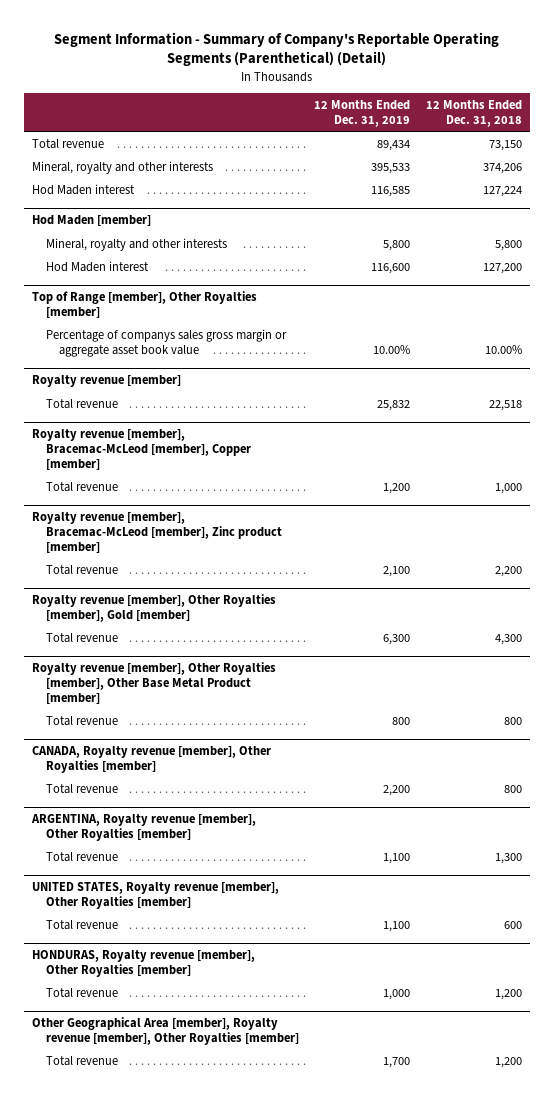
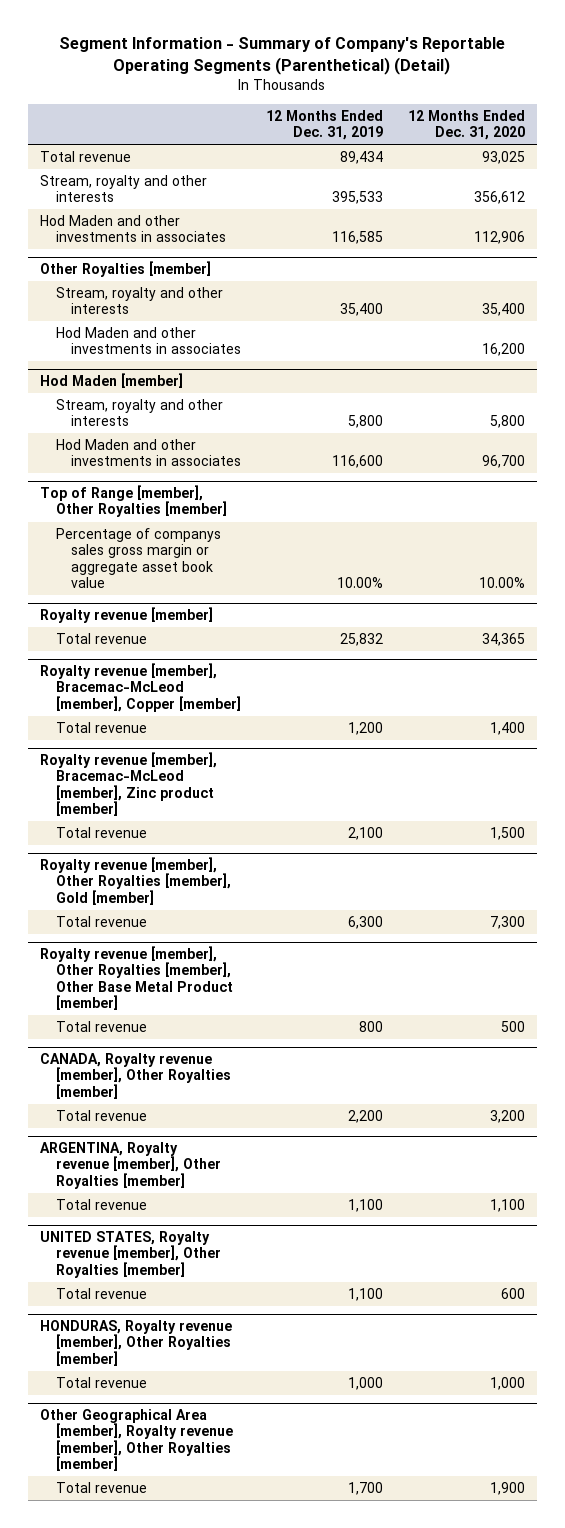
[426,99,523,127] 12 Months Ended Dec. 31, 2018 -> none
none -> [407,110,525,141] 12 Months Ended Dec. 31, 2020
[32,160,214,174] Mineral, royalty and other interests -> [39,175,207,203] Stream, royalty and other interests
[32,183,136,195] Hod Maden interest -> [39,215,226,243] Hod Maden and other investments in associates
none -> [39,261,211,278] Other Royalties [member]
none -> [55,287,223,315] Stream, royalty and other interests
none -> [55,327,242,355] Hod Maden and other investments in associates
[45,237,227,251] Mineral, royalty and other interests -> [55,399,223,427] Stream, royalty and other interests
[45,260,149,272] Hod Maden interest -> [55,439,242,467] Hod Maden and other investments in associates

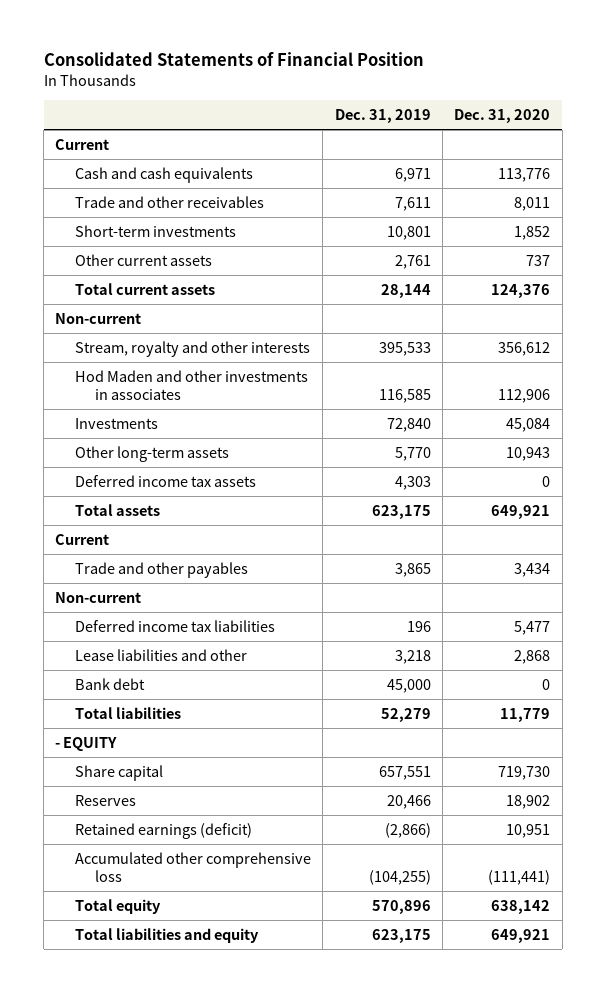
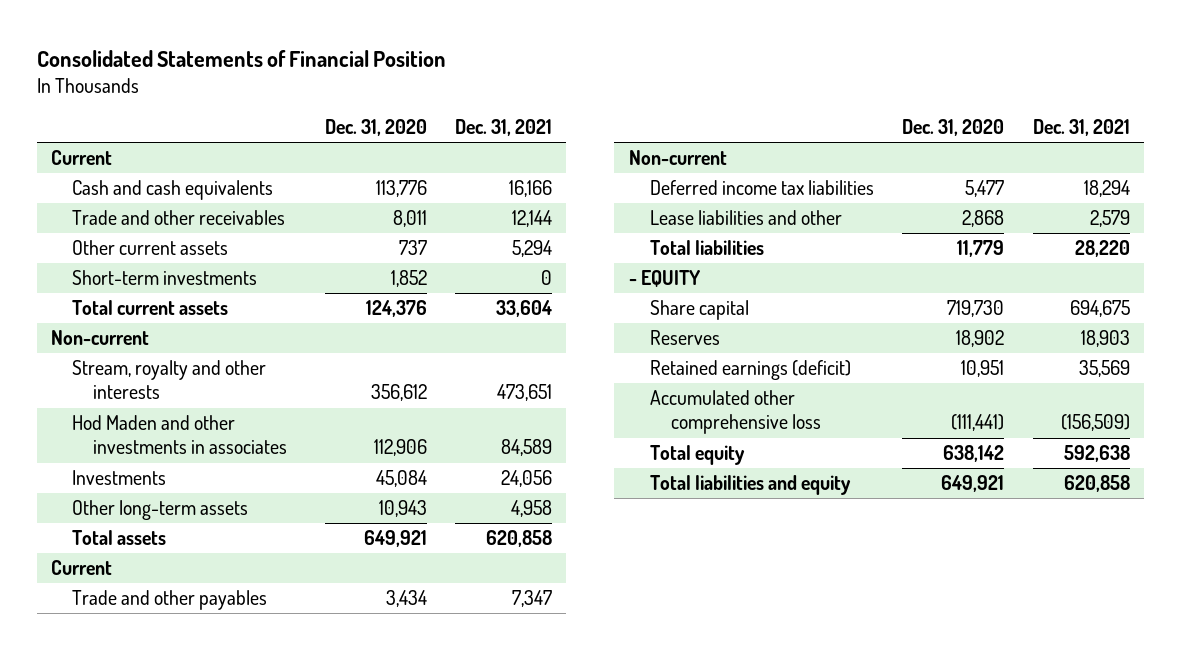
[334,109,431,124] Dec. 31, 2019 -> none
none -> [455,119,553,137] Dec. 31, 2021
[75,224,237,237] Short-term investments -> [72,270,258,286] Short-term investments
[75,474,257,487] Deferred income tax assets -> none
[75,677,146,690] Bank debt -> none

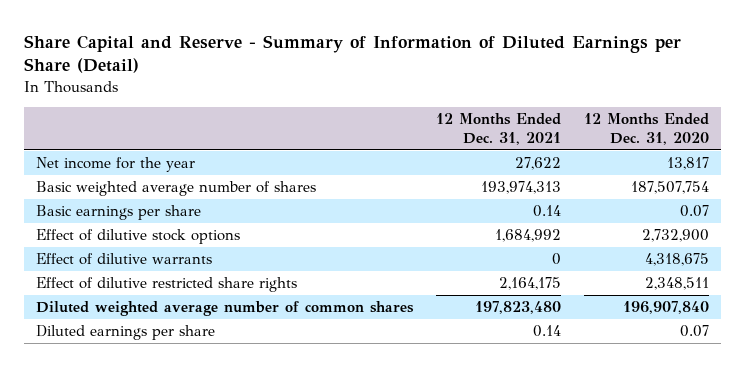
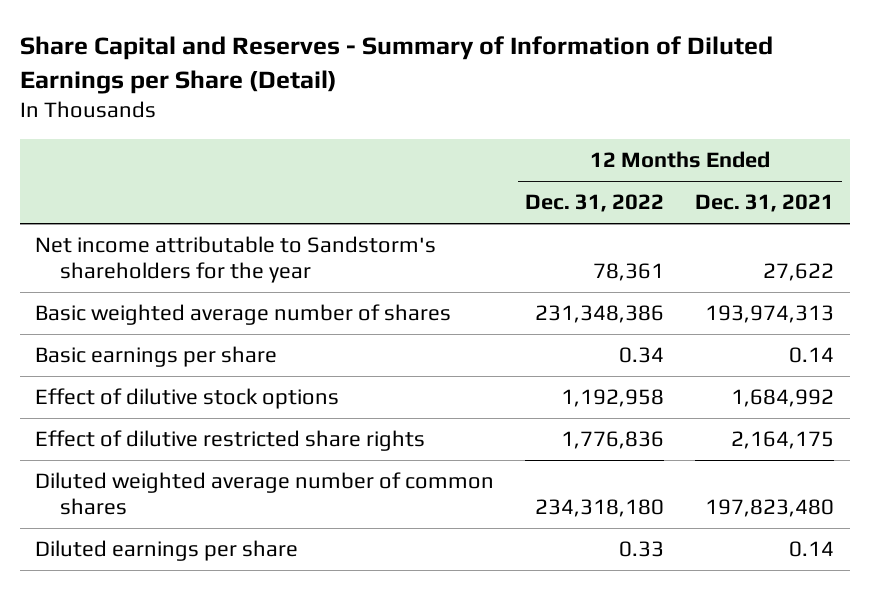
[24,34,682,74] Share Capital and Reserve - Summary of Information of Diluted Earnings per Share (Detail) -> [19,35,773,94] Share Capital and Reserves - Summary of Information of Diluted Earnings per Share (Detail)
[584,113,710,146] 12 Months Ended Dec. 31, 2020 -> none
none -> [525,194,665,213] Dec. 31, 2022
[36,157,196,173] Net income for the year -> [35,236,437,284] Net income attributable to Sandstorm's shareholders for the year
[36,253,213,266] Effect of dilutive warrants -> none

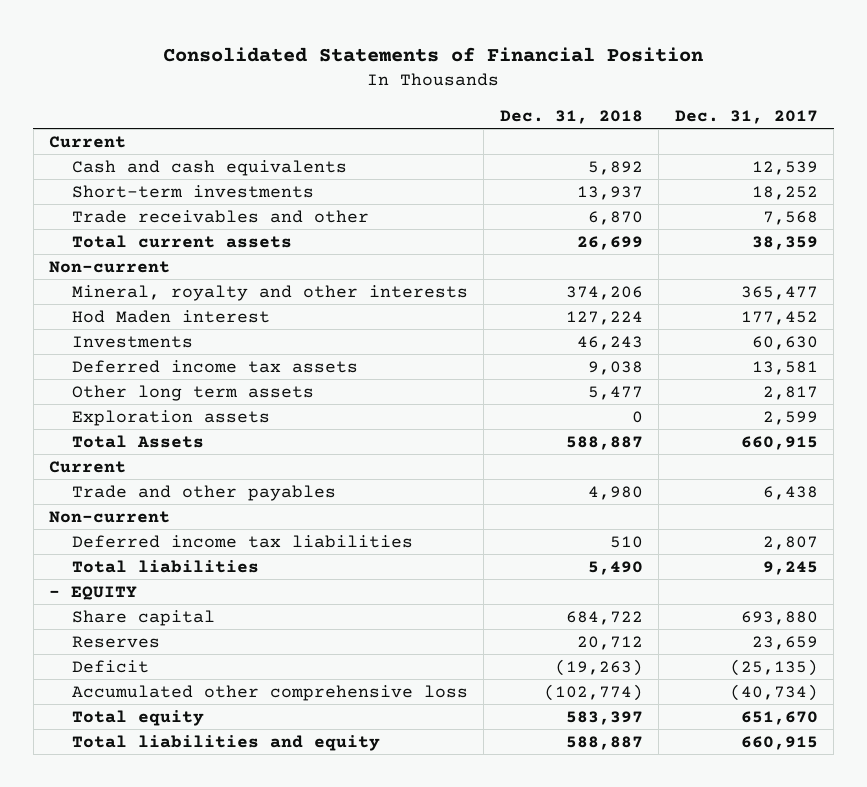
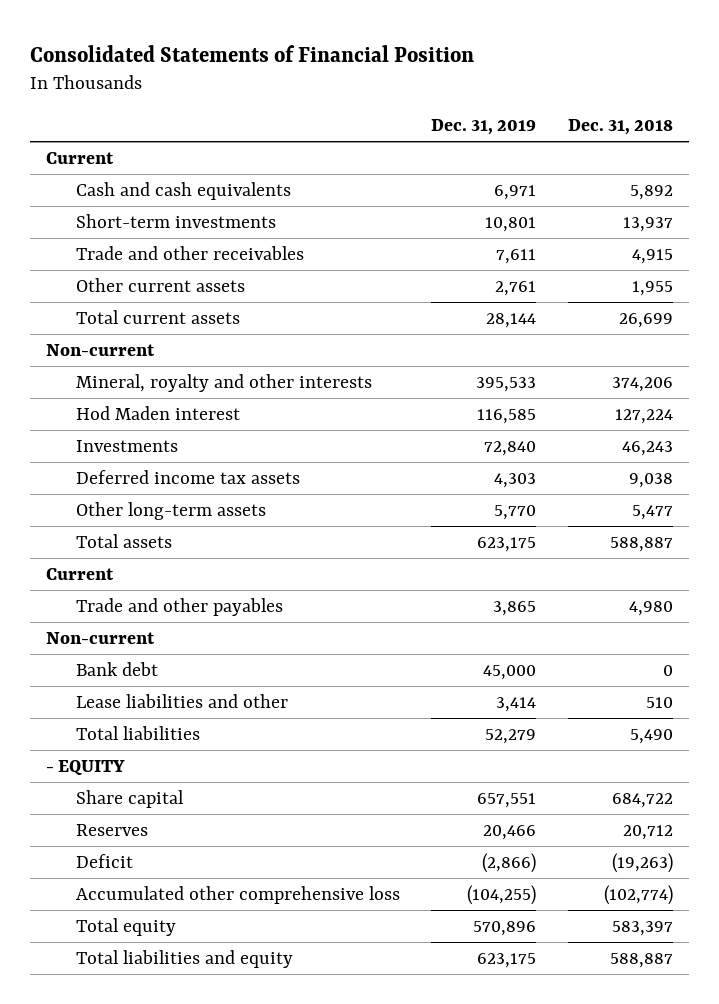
[674,109,818,124] Dec. 31, 2017 -> none
none -> [431,118,537,135] Dec. 31, 2019
[72,209,370,223] Trade receivables and other -> [75,245,304,260] Trade and other receivables
[587,210,643,225] 6,870 -> [631,248,673,264] 4,915
none -> [75,277,245,292] Other current assets
[72,409,271,426] Exploration assets -> none
[72,384,315,401] Other long term assets -> [75,501,266,520] Other long-term assets
[72,434,205,448] Total Assets -> [75,533,172,548] Total assets
[72,534,414,548] Deferred income tax liabilities -> none
none -> [75,661,158,676] Bank debt
none -> [75,693,288,708] Lease liabilities and other

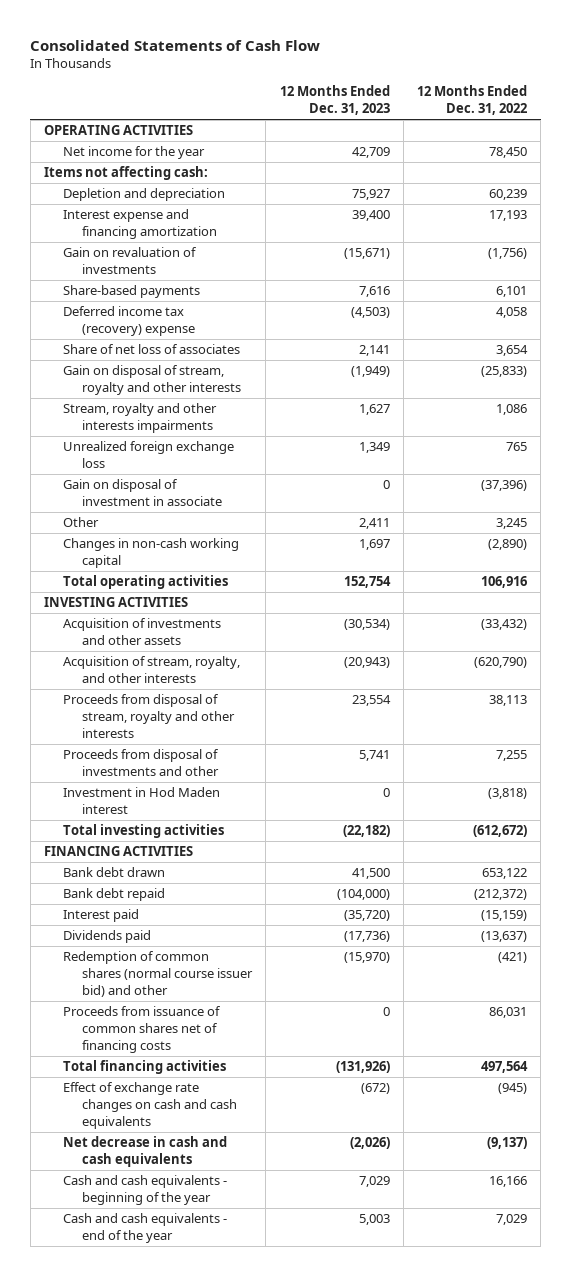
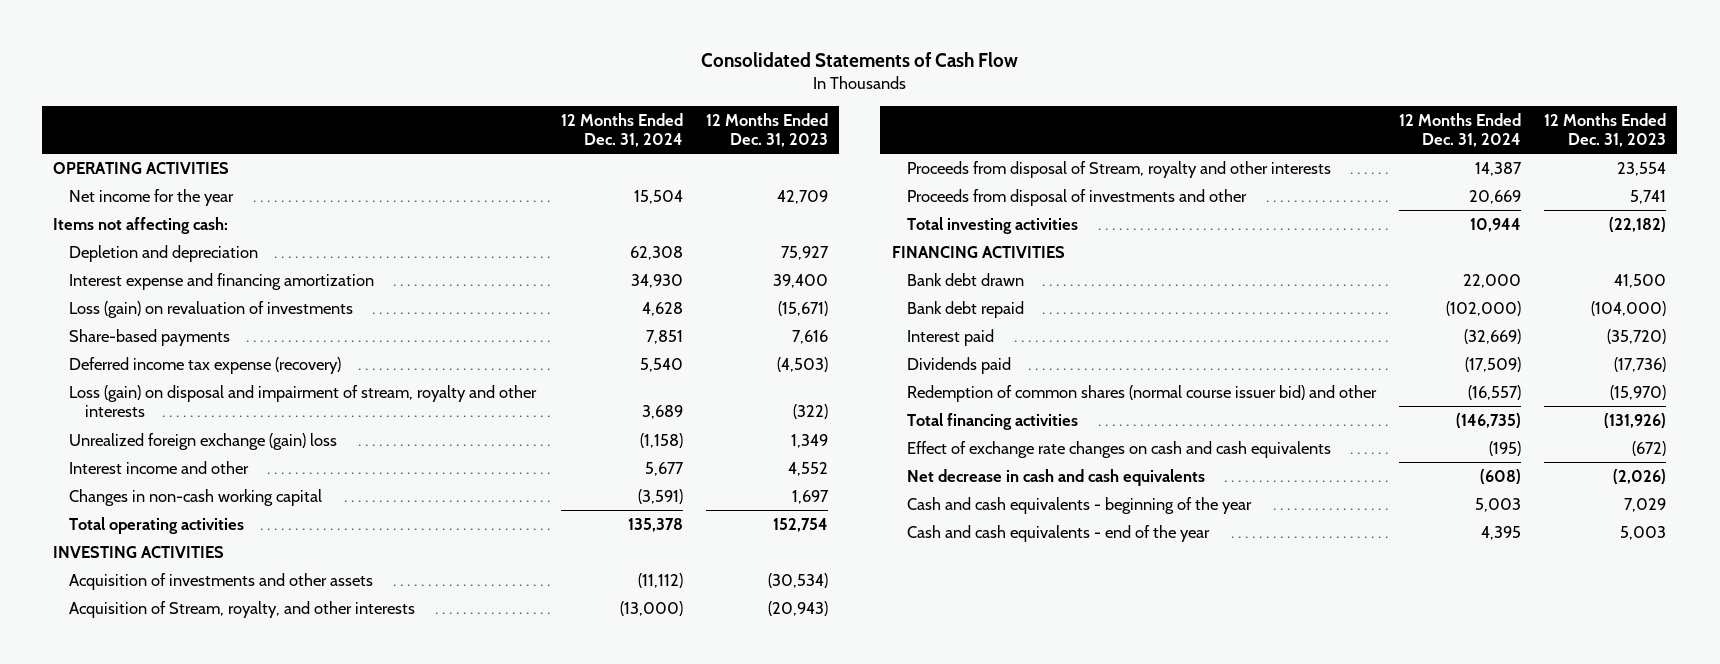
[417,85,528,116] 12 Months Ended Dec. 31, 2022 -> none
none -> [560,112,683,148] 12 Months Ended Dec. 31, 2024
[63,247,198,275] Gain on revaluation of investments -> [69,300,354,318] Loss (gain) on revaluation of investments
[63,344,241,355] Share of net loss of associates -> none
[63,403,218,434] Stream, royalty and other interests impairments -> none
[63,479,222,507] Gain on disposal of investment in associate -> none
[63,306,195,337] Deferred income tax (recovery) expense -> [69,356,342,374] Deferred income tax expense (recovery)
[63,365,241,396] Gain on disposal of stream, royalty and other interests -> [69,384,538,418] Loss (gain) on disposal and impairment of stream, royalty and other interests
[350,366,390,378] (1,949) -> [792,404,828,420] (322)
[63,441,235,469] Unrealized foreign exchange loss -> [69,432,338,450] Unrealized foreign exchange (gain) loss
[63,517,100,528] Other -> [69,460,250,474] Interest income and other
[358,518,390,530] 2,411 -> [787,461,828,476] 4,552
[63,656,241,684] Acquisition of stream, royalty, and other interests -> [69,600,416,618] Acquisition of Stream, royalty, and other interests
[63,694,235,739] Proceeds from disposal of stream, royalty and other interests -> [907,160,1332,178] Proceeds from disposal of Stream, royalty and other interests
[63,787,221,815] Investment in Hod Maden interest -> none
[63,1006,222,1054] Proceeds from issuance of common shares net of financing costs -> none

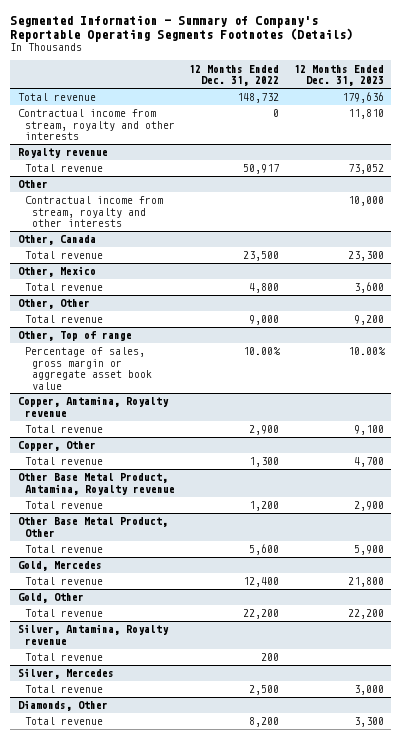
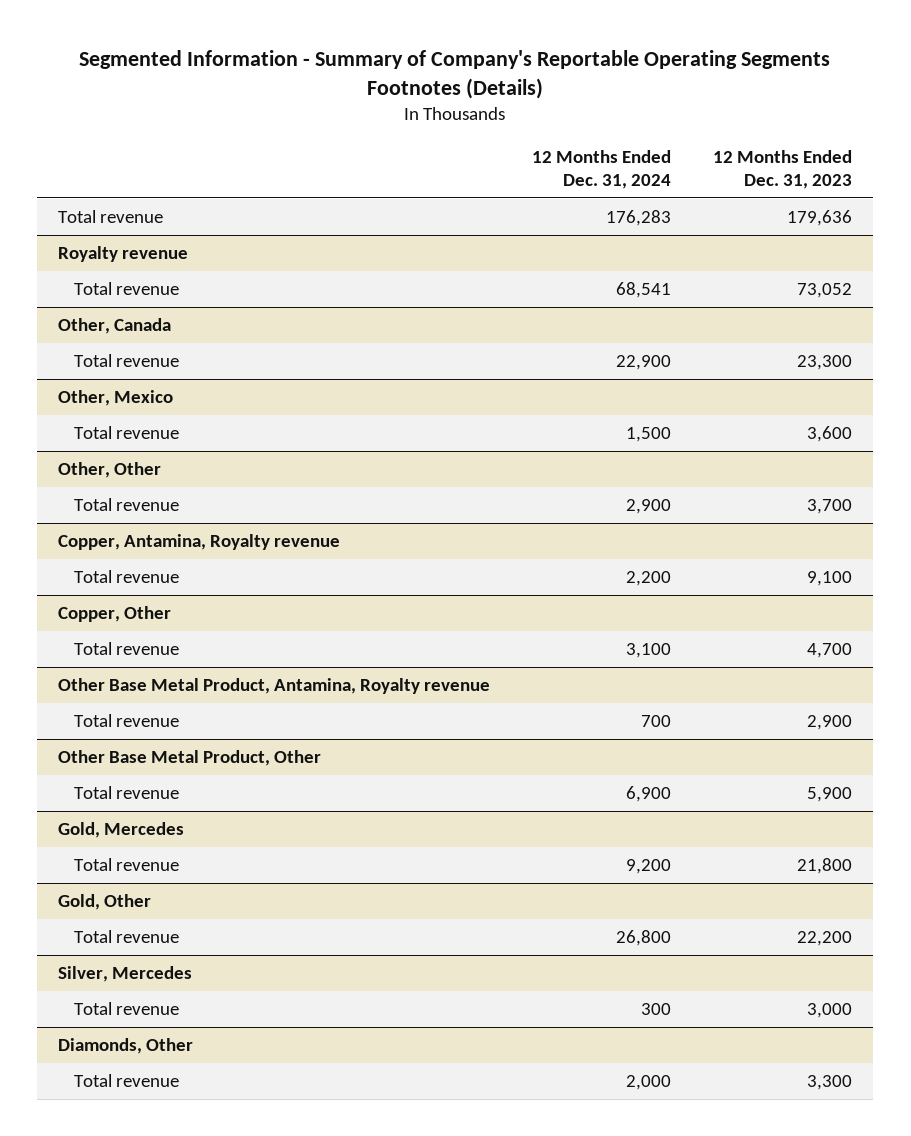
[189,64,280,87] 12 Months Ended Dec. 31, 2022 -> none
none -> [532,150,672,189] 12 Months Ended Dec. 31, 2024
[17,109,175,141] Contractual income from stream, royalty and other interests -> none
[17,180,48,189] Other -> none
[24,196,163,228] Contractual income from stream, royalty and other interests -> none
[17,331,132,342] Other, Top of range -> none
[24,347,152,390] Percentage of sales, gross margin or aggregate asset book value -> none
[353,315,384,326] 9,200 -> [807,499,853,515] 3,700
[17,624,169,645] Silver, Antamina, Royalty revenue -> none
[24,653,103,662] Total revenue -> none

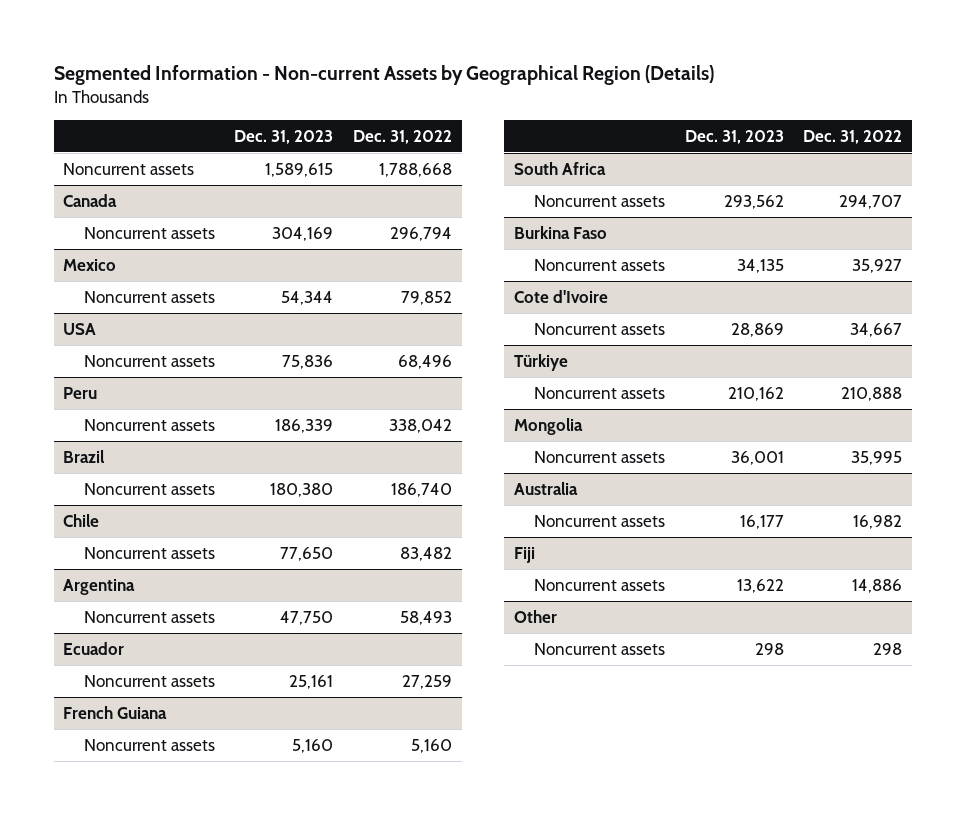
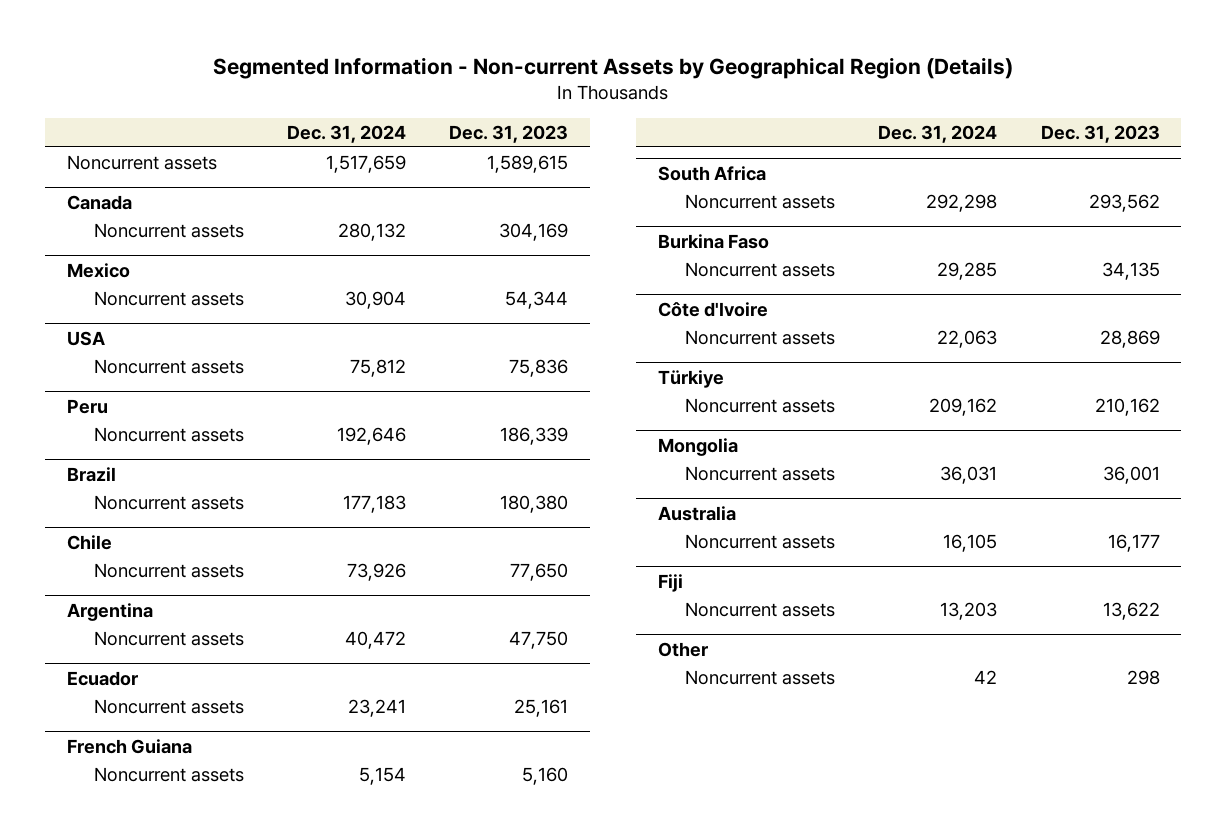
[352,130,452,145] Dec. 31, 2022 -> none
none -> [287,124,407,143] Dec. 31, 2024
[514,289,609,303] Cote d'Ivoire -> [658,301,769,317] Côte d'Ivoire

